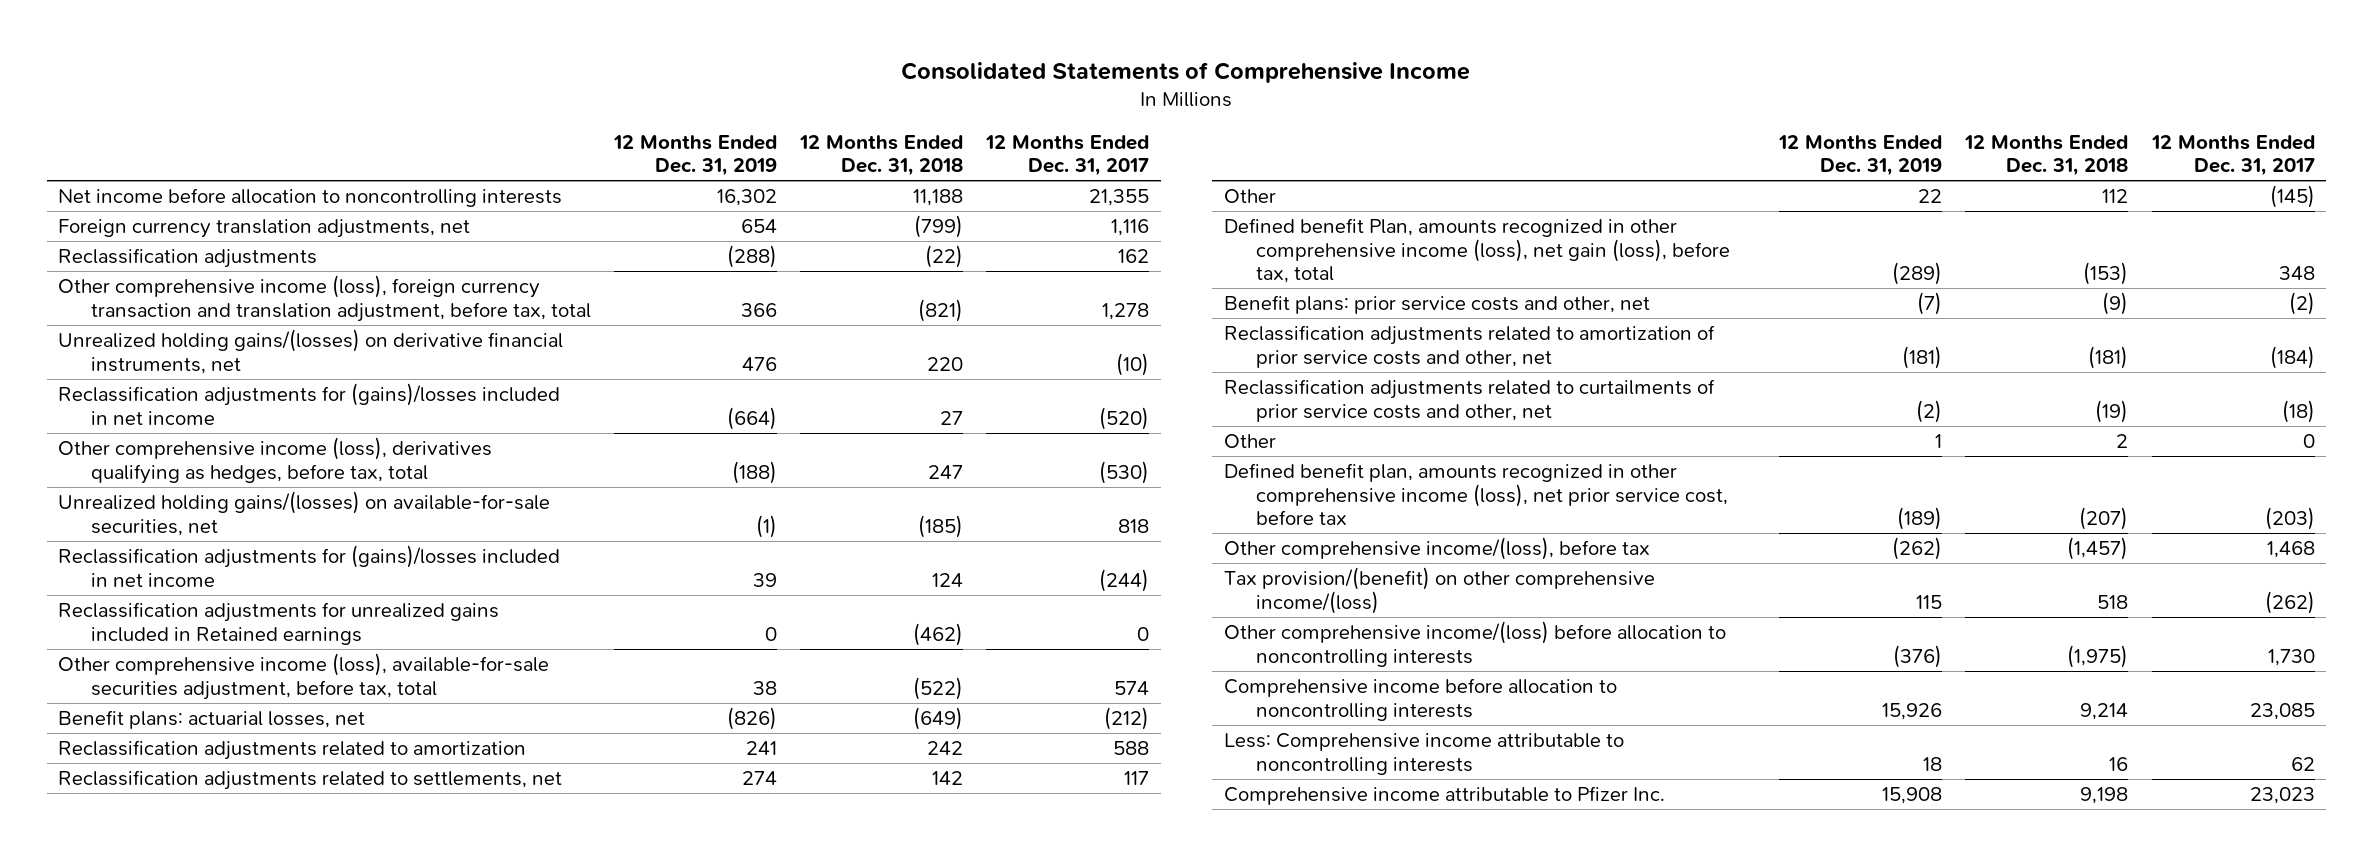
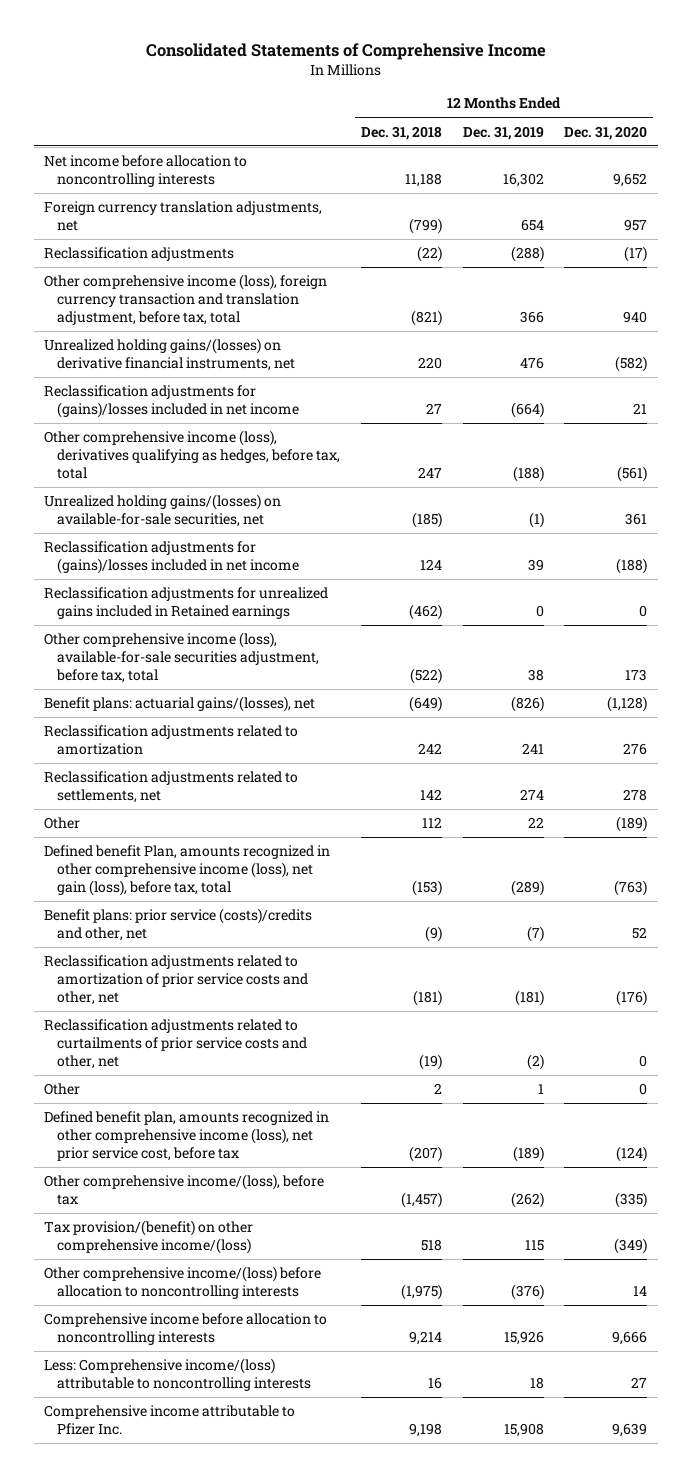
[985,134,1150,177] 12 Months Ended Dec. 31, 2017 -> none
none -> [564,125,648,140] Dec. 31, 2020
[58,709,366,729] Benefit plans: actuarial losses, net -> [44,696,316,713] Benefit plans: actuarial gains/(losses), net
[1223,294,1650,314] Benefit plans: prior service costs and other, net -> [44,908,313,941] Benefit plans: prior service (costs)/credits and other, net
[1223,732,1624,775] Less: Comprehensive income attributable to noncontrolling interests -> [44,1358,311,1391] Less: Comprehensive income/(loss) attributable to noncontrolling interests

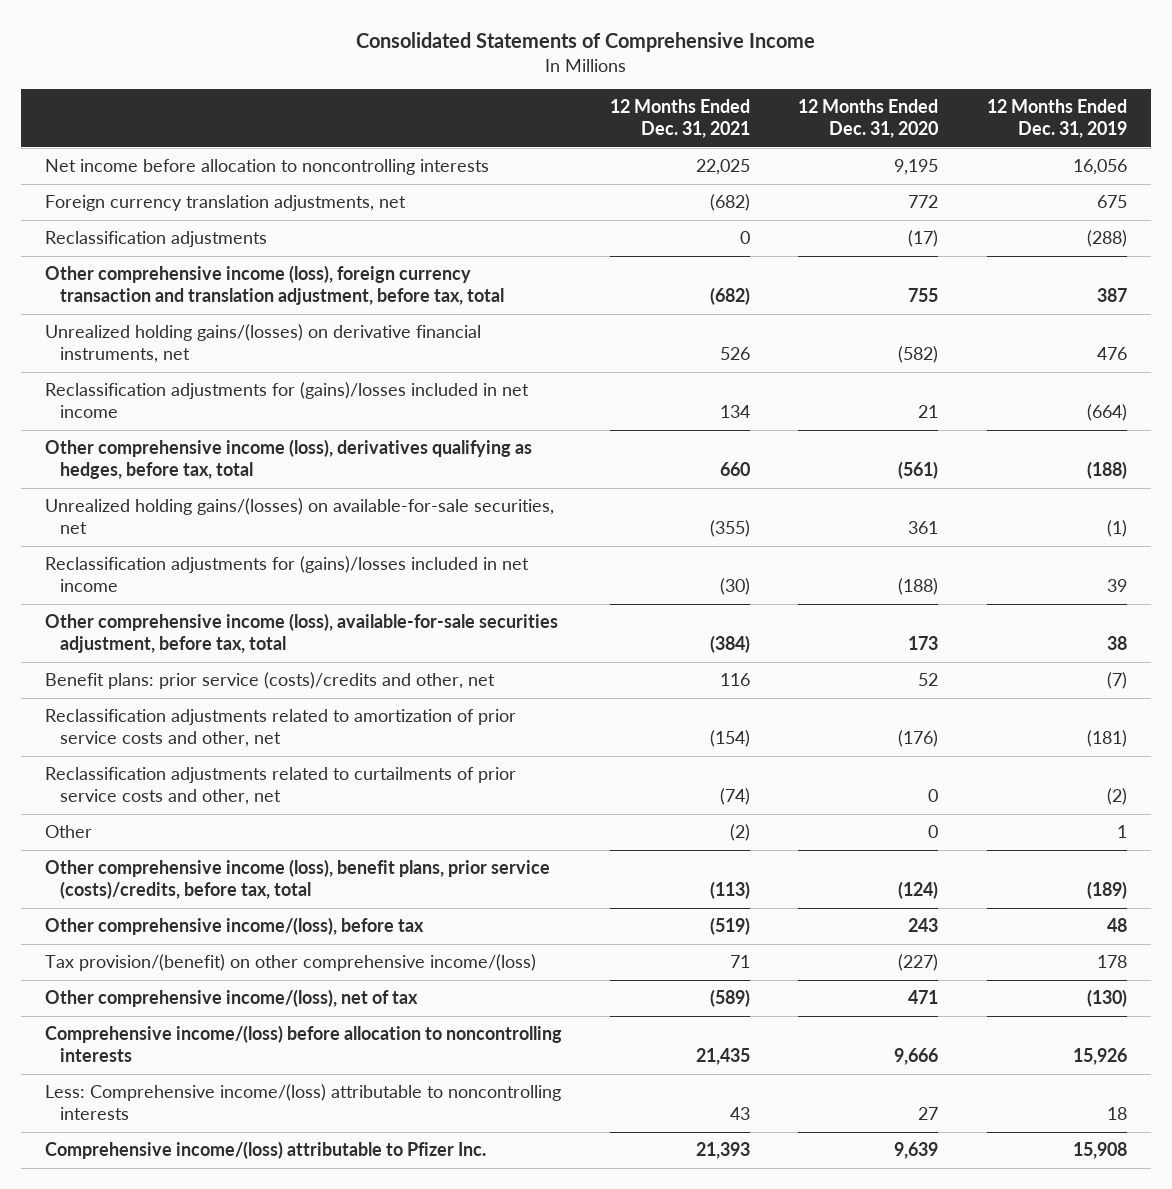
[360,125,442,140] Dec. 31, 2018 -> none
none -> [610,99,751,139] 12 Months Ended Dec. 31, 2021
[502,172,544,187] 16,302 -> [1072,159,1127,176] 16,056
[613,172,648,187] 9,652 -> [894,159,939,176] 9,195
[520,218,544,231] 654 -> [1096,195,1127,209] 675
[624,218,648,231] 957 -> [908,195,939,209] 772
[519,310,544,323] 366 -> [1096,288,1127,303] 387
[623,310,648,323] 940 -> [908,288,939,303] 755
[44,587,329,619] Reclassification adjustments for unrealized gains included in Retained earnings -> none
[44,696,316,713] Benefit plans: actuarial gains/(losses), net -> none
[44,725,299,755] Reclassification adjustments related to amortization -> none
[44,771,299,803] Reclassification adjustments related to settlements, net -> none
[44,817,81,830] Other -> none
[44,845,331,896] Defined benefit Plan, amounts recognized in other comprehensive income (loss), net gain (loss), before tax, total -> none
[44,1111,330,1161] Defined benefit plan, amounts recognized in other comprehensive income (loss), net prior service cost, before tax -> [45,859,551,900] Other comprehensive income (loss), benefit plans, prior service (costs)/credits, before tax, total
[510,1191,544,1208] (262) -> [1106,918,1127,933] 48
[615,1191,648,1208] (335) -> [908,918,939,933] 243
[524,1239,544,1251] 115 -> [1096,955,1127,969] 178
[614,1237,648,1254] (349) -> [898,954,939,972] (227)
[44,1266,322,1299] Other comprehensive income/(loss) before allocation to noncontrolling interests -> [45,989,419,1008] Other comprehensive income/(loss), net of tax
[510,1283,544,1300] (376) -> [1086,989,1127,1008] (130)
[633,1285,648,1296] 14 -> [908,990,939,1005] 471
[44,1313,328,1345] Comprehensive income before allocation to noncontrolling interests -> [45,1025,563,1063] Comprehensive income/(loss) before allocation to noncontrolling interests
[44,1405,296,1435] Comprehensive income attributable to Pfizer Inc. -> [45,1141,487,1160] Comprehensive income/(loss) attributable to Pfizer Inc.

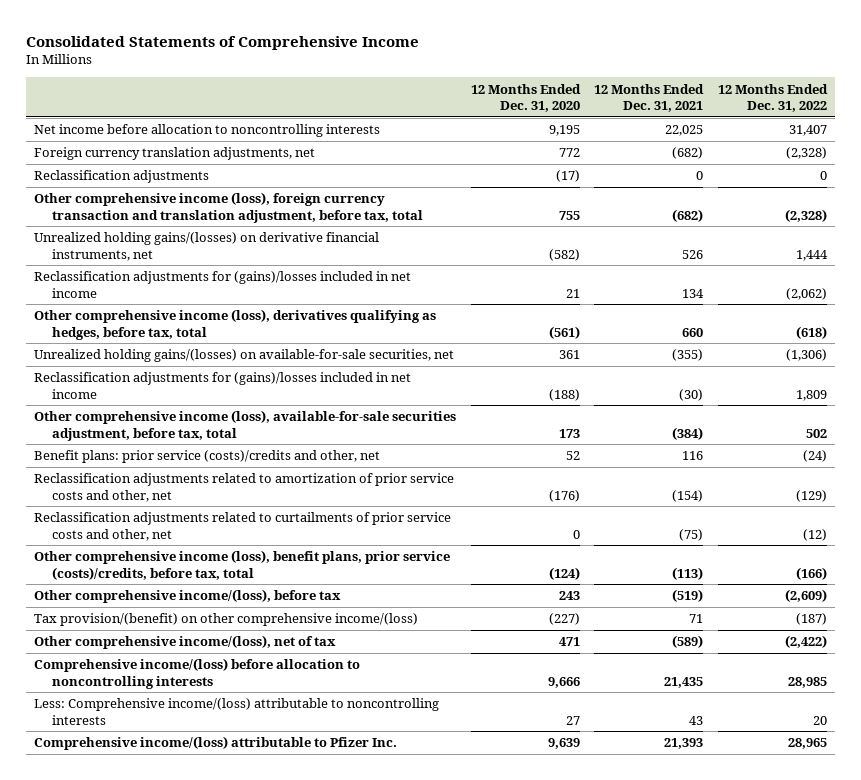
[986,99,1127,139] 12 Months Ended Dec. 31, 2019 -> none
none -> [718,83,829,112] 12 Months Ended Dec. 31, 2022
[45,825,93,839] Other -> none
[720,788,751,806] (74) -> [679,528,704,541] (75)

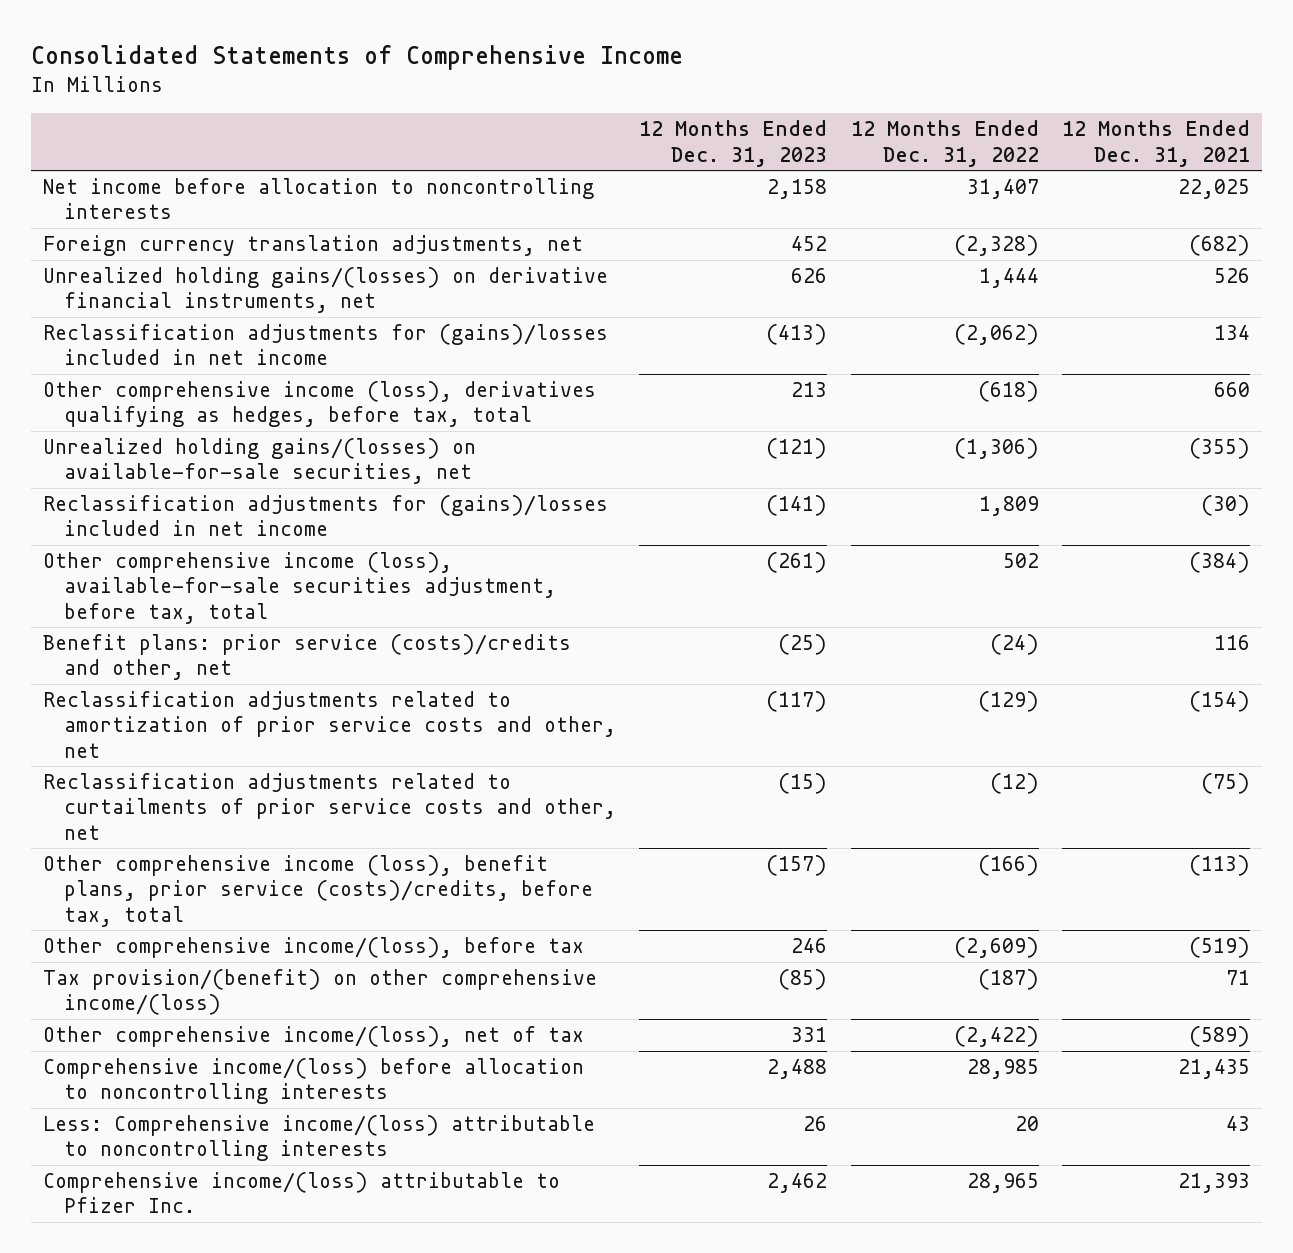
[470,83,581,112] 12 Months Ended Dec. 31, 2020 -> none
none -> [639,120,828,167] 12 Months Ended Dec. 31, 2023
[33,170,209,184] Reclassification adjustments -> none
[33,192,424,223] Other comprehensive income (loss), foreign currency transaction and translation adjustment, before tax, total -> none

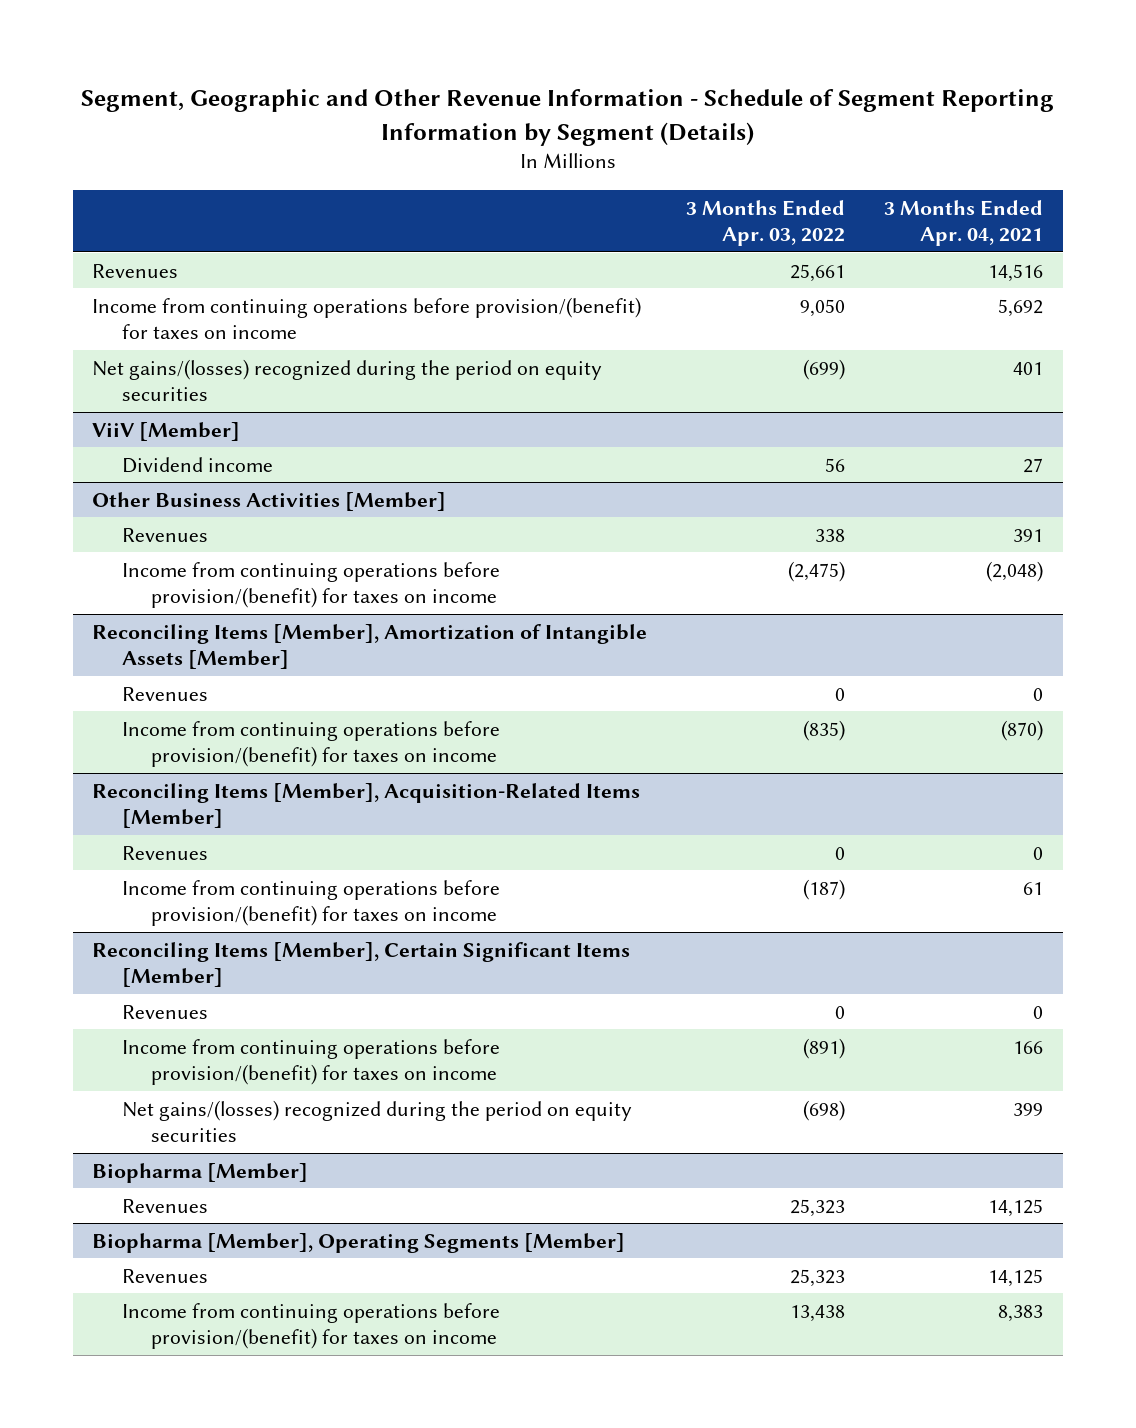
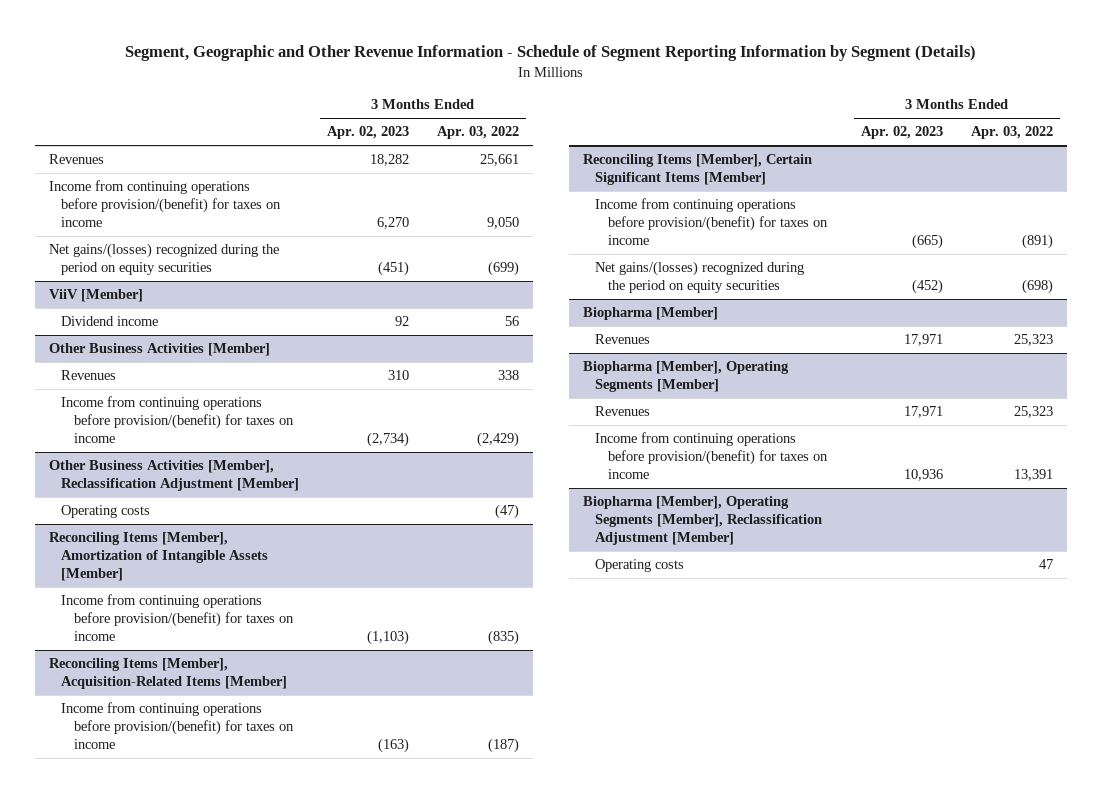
[884,199,1044,247] 3 Months Ended Apr. 04, 2021 -> none
none -> [326,126,409,140] Apr. 02, 2023
[788,560,846,582] (2,475) -> [476,432,519,448] (2,429)
none -> [48,460,300,492] Other Business Activities [Member], Reclassification Adjustment [Member]
none -> [61,505,151,519] Operating costs
[121,686,208,701] Revenues -> none
[121,845,208,860] Revenues -> none
[121,1004,208,1019] Revenues -> none
[790,1304,846,1322] 13,438 -> [1014,469,1054,482] 13,391
none -> [582,496,823,546] Biopharma [Member], Operating Segments [Member], Reclassification Adjustment [Member]
none -> [595,559,685,573] Operating costs

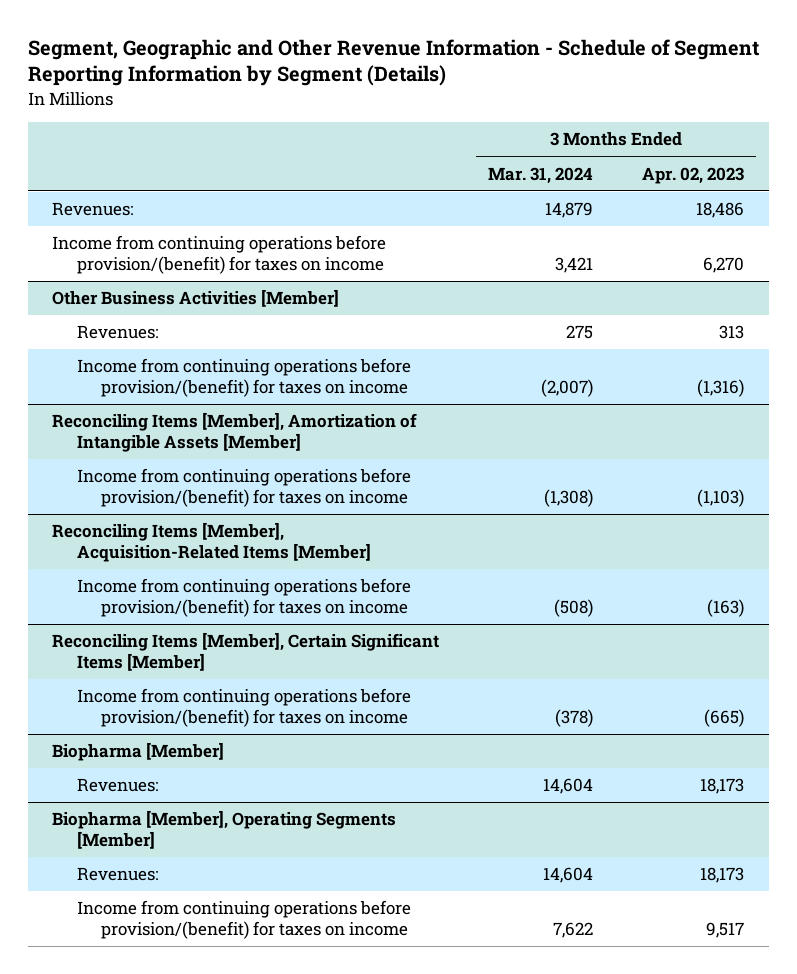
[436,126,519,140] Apr. 03, 2022 -> none
none -> [488,166,594,184] Mar. 31, 2024
[48,154,104,165] Revenues -> [52,202,134,217] Revenues:
[369,154,409,167] 18,282 -> [696,202,745,219] 18,486
[48,243,279,276] Net gains/(losses) recognized during the period on equity securities -> none
[48,289,143,303] ViiV [Member] -> none
[61,316,159,327] Dividend income -> none
[48,460,300,492] Other Business Activities [Member], Reclassification Adjustment [Member] -> none
[61,505,151,519] Operating costs -> none
[61,370,117,381] Revenues -> [76,325,158,340] Revenues:
[387,370,409,381] 310 -> [719,325,745,340] 313
[366,432,409,448] (2,734) -> [697,379,745,398] (1,316)
[595,261,805,294] Net gains/(losses) recognized during the period on equity securities -> none
[595,334,651,345] Revenues -> [76,778,158,793] Revenues:
[904,334,944,347] 17,971 -> [700,778,745,795] 18,173
[582,496,823,546] Biopharma [Member], Operating Segments [Member], Reclassification Adjustment [Member] -> none
[595,559,685,573] Operating costs -> none
[595,406,651,417] Revenues -> [76,867,158,882] Revenues:
[904,406,944,419] 17,971 -> [700,867,745,884] 18,173
[904,469,944,482] 10,936 -> [706,922,745,939] 9,517

